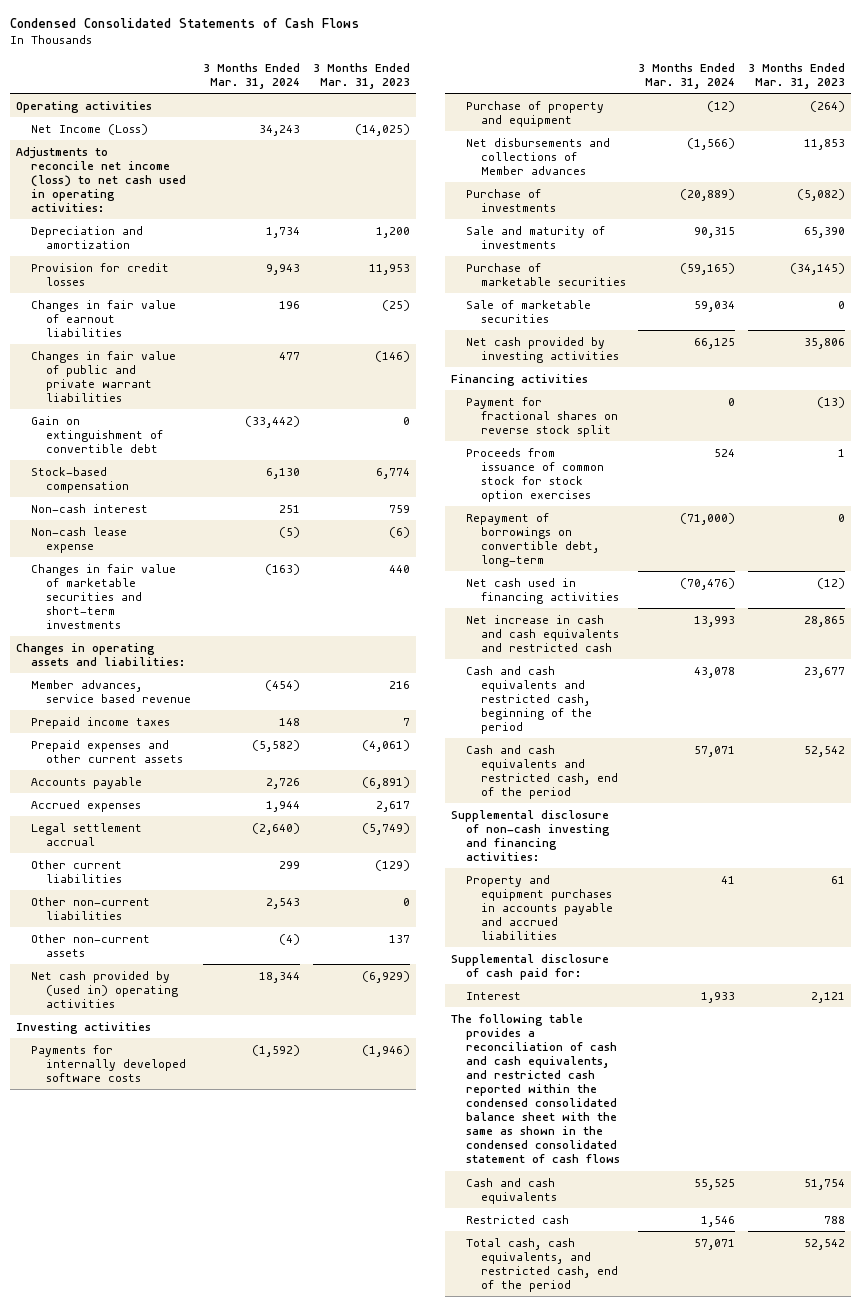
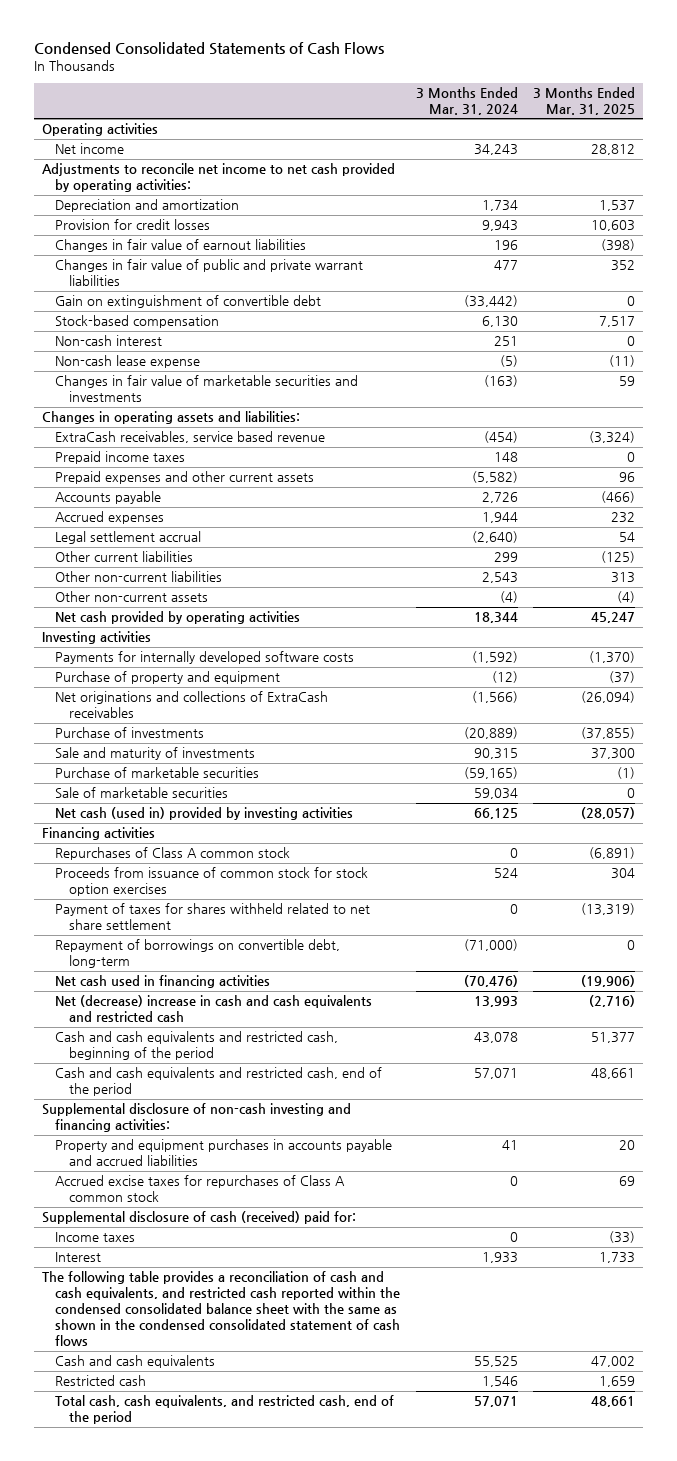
[312,62,410,89] 3 Months Ended Mar. 31, 2023 -> none
none -> [532,86,635,115] 3 Months Ended Mar. 31, 2025
[31,123,149,135] Net Income (Loss) -> [55,143,125,155] Net income
[16,146,187,212] Adjustments to reconcile net income (loss) to net cash used in operating activities: -> [41,163,395,193] Adjustments to reconcile net income to net cash provided by operating activities:
[31,563,177,629] Changes in fair value of marketable securities and short-term investments -> [55,375,359,403] Changes in fair value of marketable securities and investments
[31,679,191,703] Member advances, service based revenue -> [55,431,326,444] ExtraCash receivables, service based revenue
[31,970,178,1008] Net cash provided by (used in) operating activities -> [55,611,301,625] Net cash provided by operating activities
[466,137,611,175] Net disbursements and collections of Member advances -> [55,691,329,719] Net originations and collections of ExtraCash receivables
[466,336,620,363] Net cash provided by investing activities -> [55,807,354,821] Net cash (used in) provided by investing activities
[466,396,619,437] Payment for fractional shares on reverse stock split -> none
none -> [55,847,291,861] Repurchases of Class A common stock
none -> [55,903,371,931] Payment of taxes for shares withheld related to net share settlement
[466,614,620,652] Net increase in cash and cash equivalents and restricted cash -> [55,995,373,1023] Net (decrease) increase in cash and cash equivalents and restricted cash
none -> [55,1175,346,1203] Accrued excise taxes for repurchases of Class A common stock
[451,953,610,980] Supplemental disclosure of cash paid for: -> [41,1211,356,1225] Supplemental disclosure of cash (received) paid for:
none -> [55,1232,136,1243] Income taxes

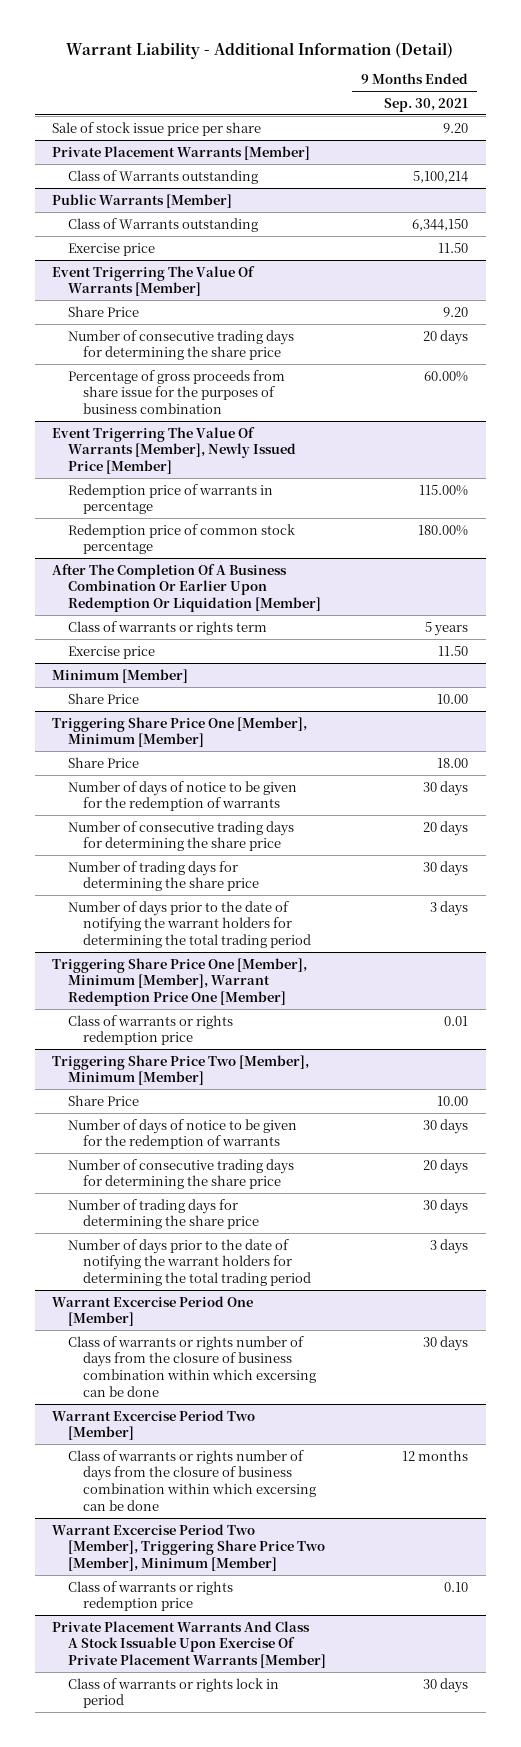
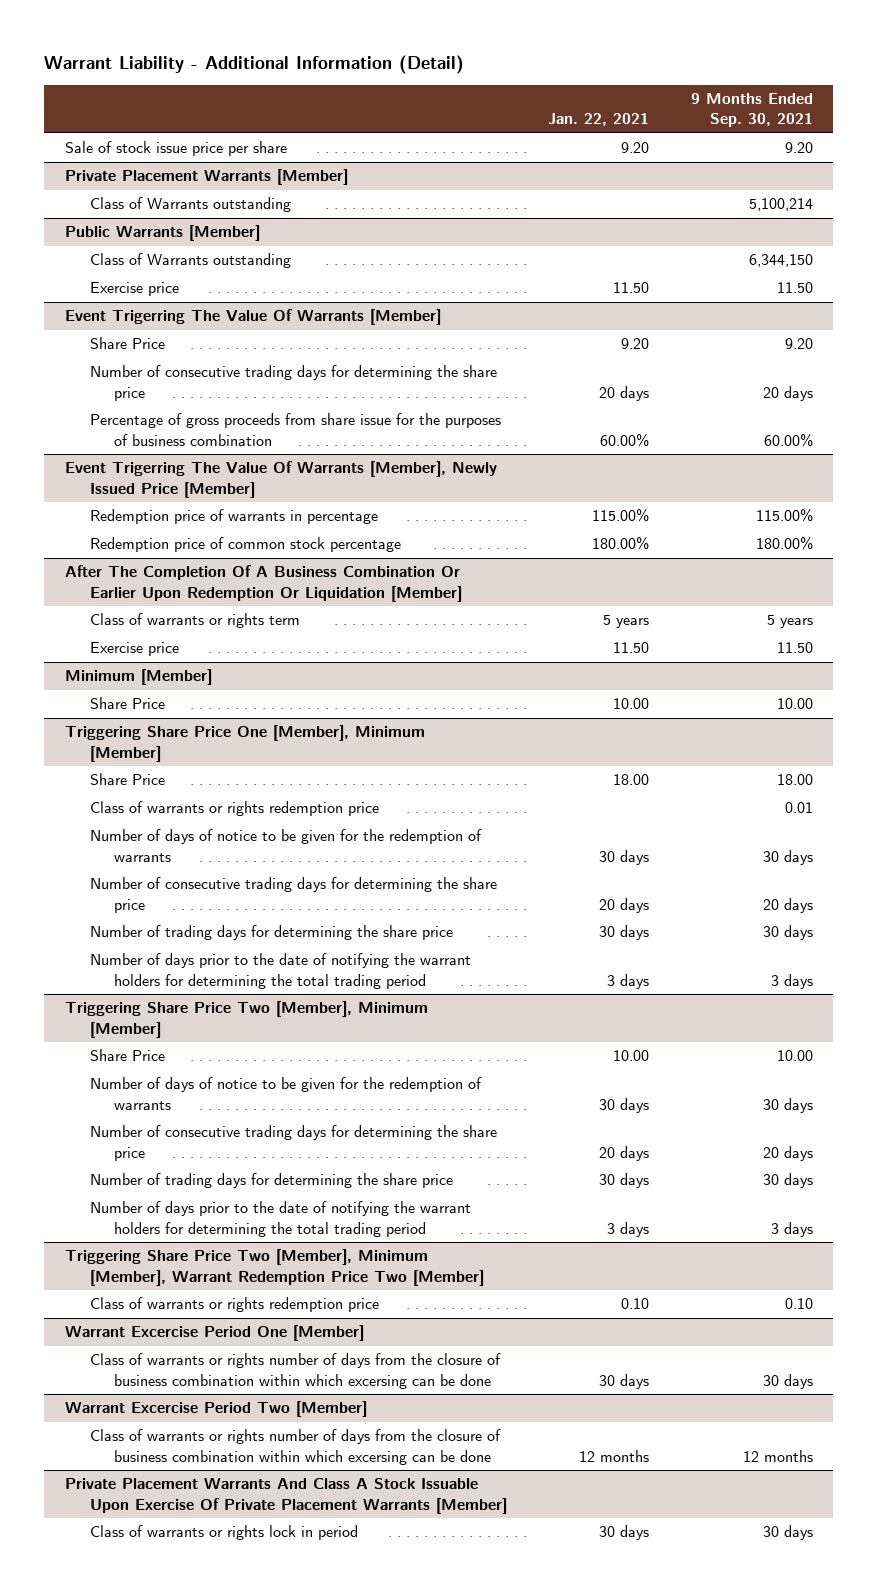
none -> [548,113,650,127] Jan. 22, 2021
none -> [89,801,379,817] Class of warrants or rights redemption price
[52,957,308,1006] Triggering Share Price One [Member], Minimum [Member], Warrant Redemption Price One [Member] -> none
[67,1014,233,1046] Class of warrants or rights redemption price -> none
none -> [65,1249,484,1286] Triggering Share Price Two [Member], Minimum [Member], Warrant Redemption Price Two [Member]
none -> [89,1297,379,1313] Class of warrants or rights redemption price
[52,1523,325,1571] Warrant Excercise Period Two [Member], Triggering Share Price Two [Member], Minimum [Member] -> none
[67,1580,233,1612] Class of warrants or rights redemption price -> none

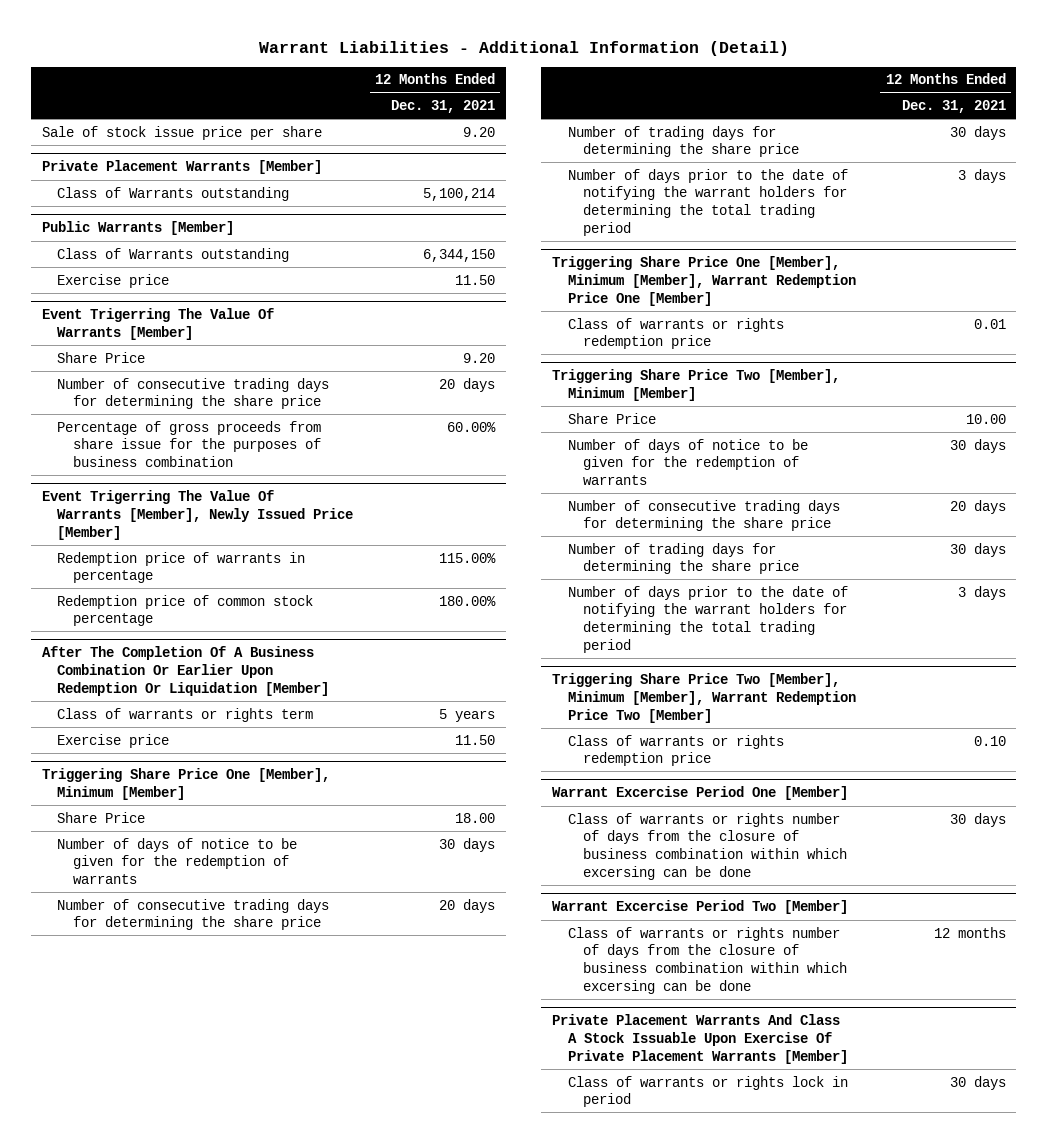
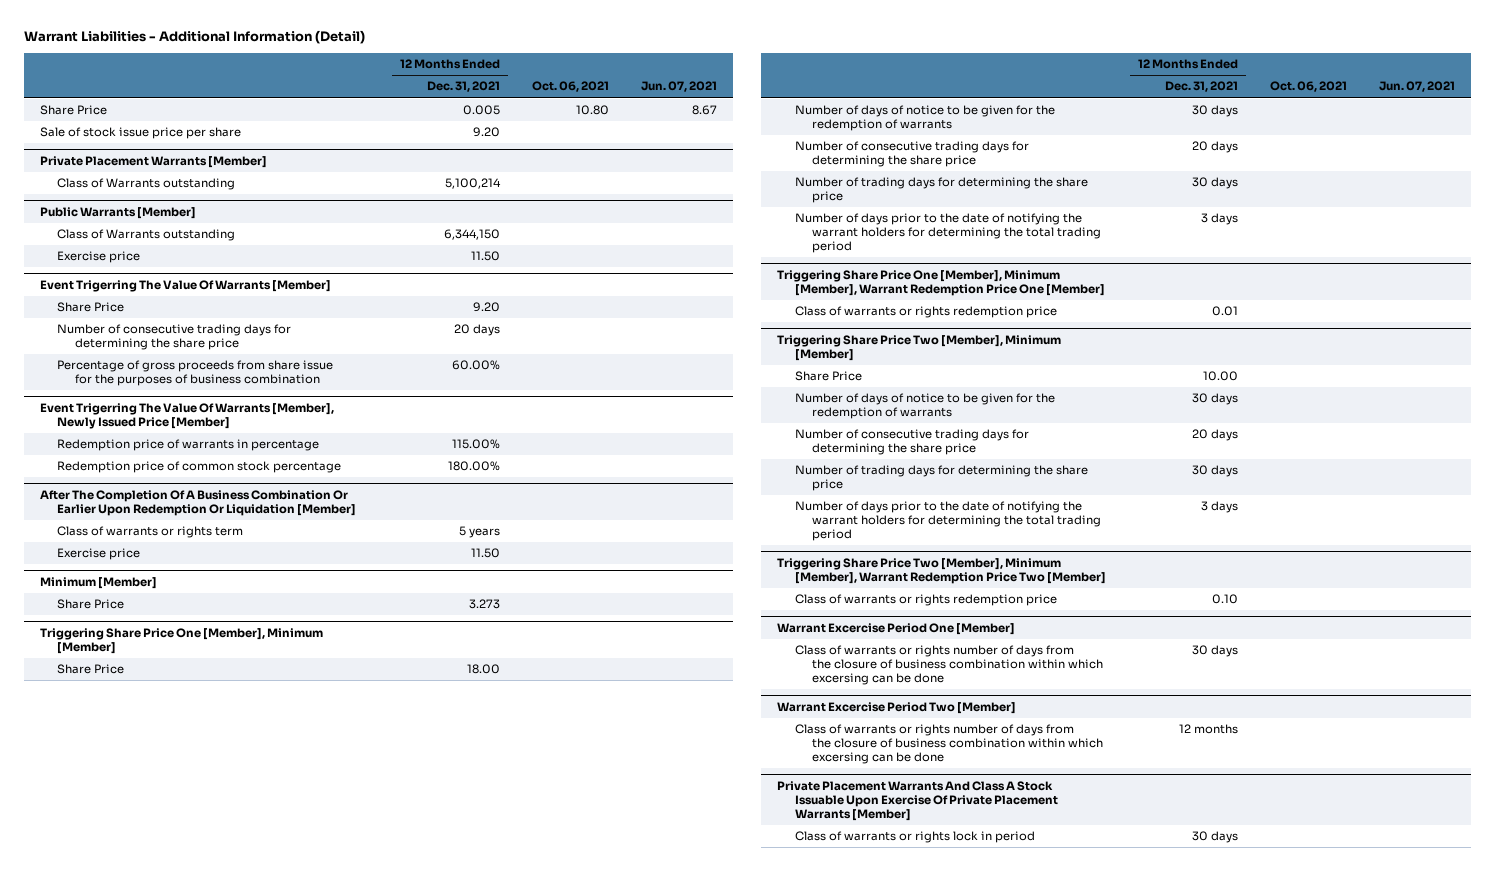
none -> [532,81,610,93] Oct. 06, 2021
none -> [641,81,718,93] Jun. 07, 2021
none -> [39,105,107,116] Share Price
none -> [39,577,157,590] Minimum [Member]
none -> [57,599,125,610] Share Price

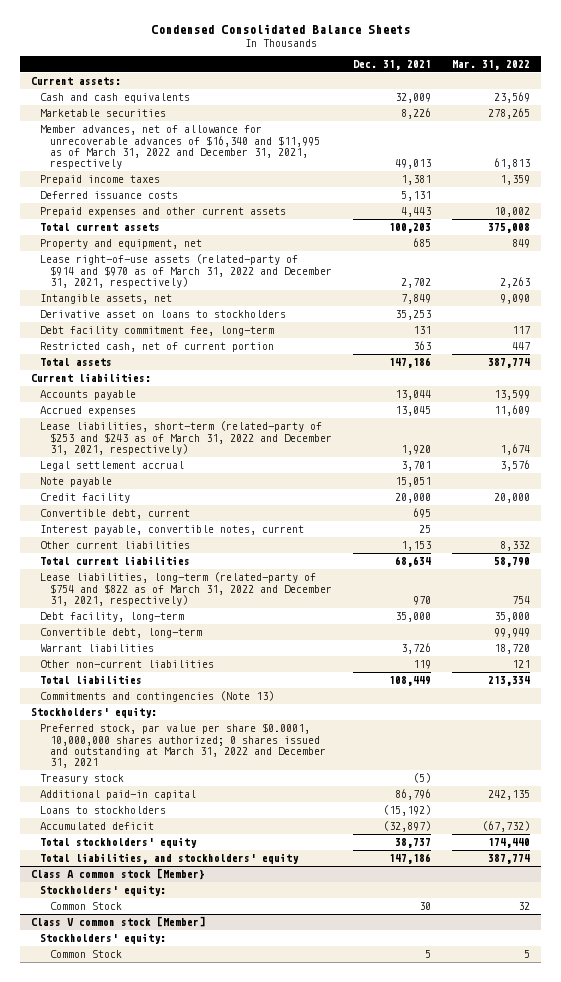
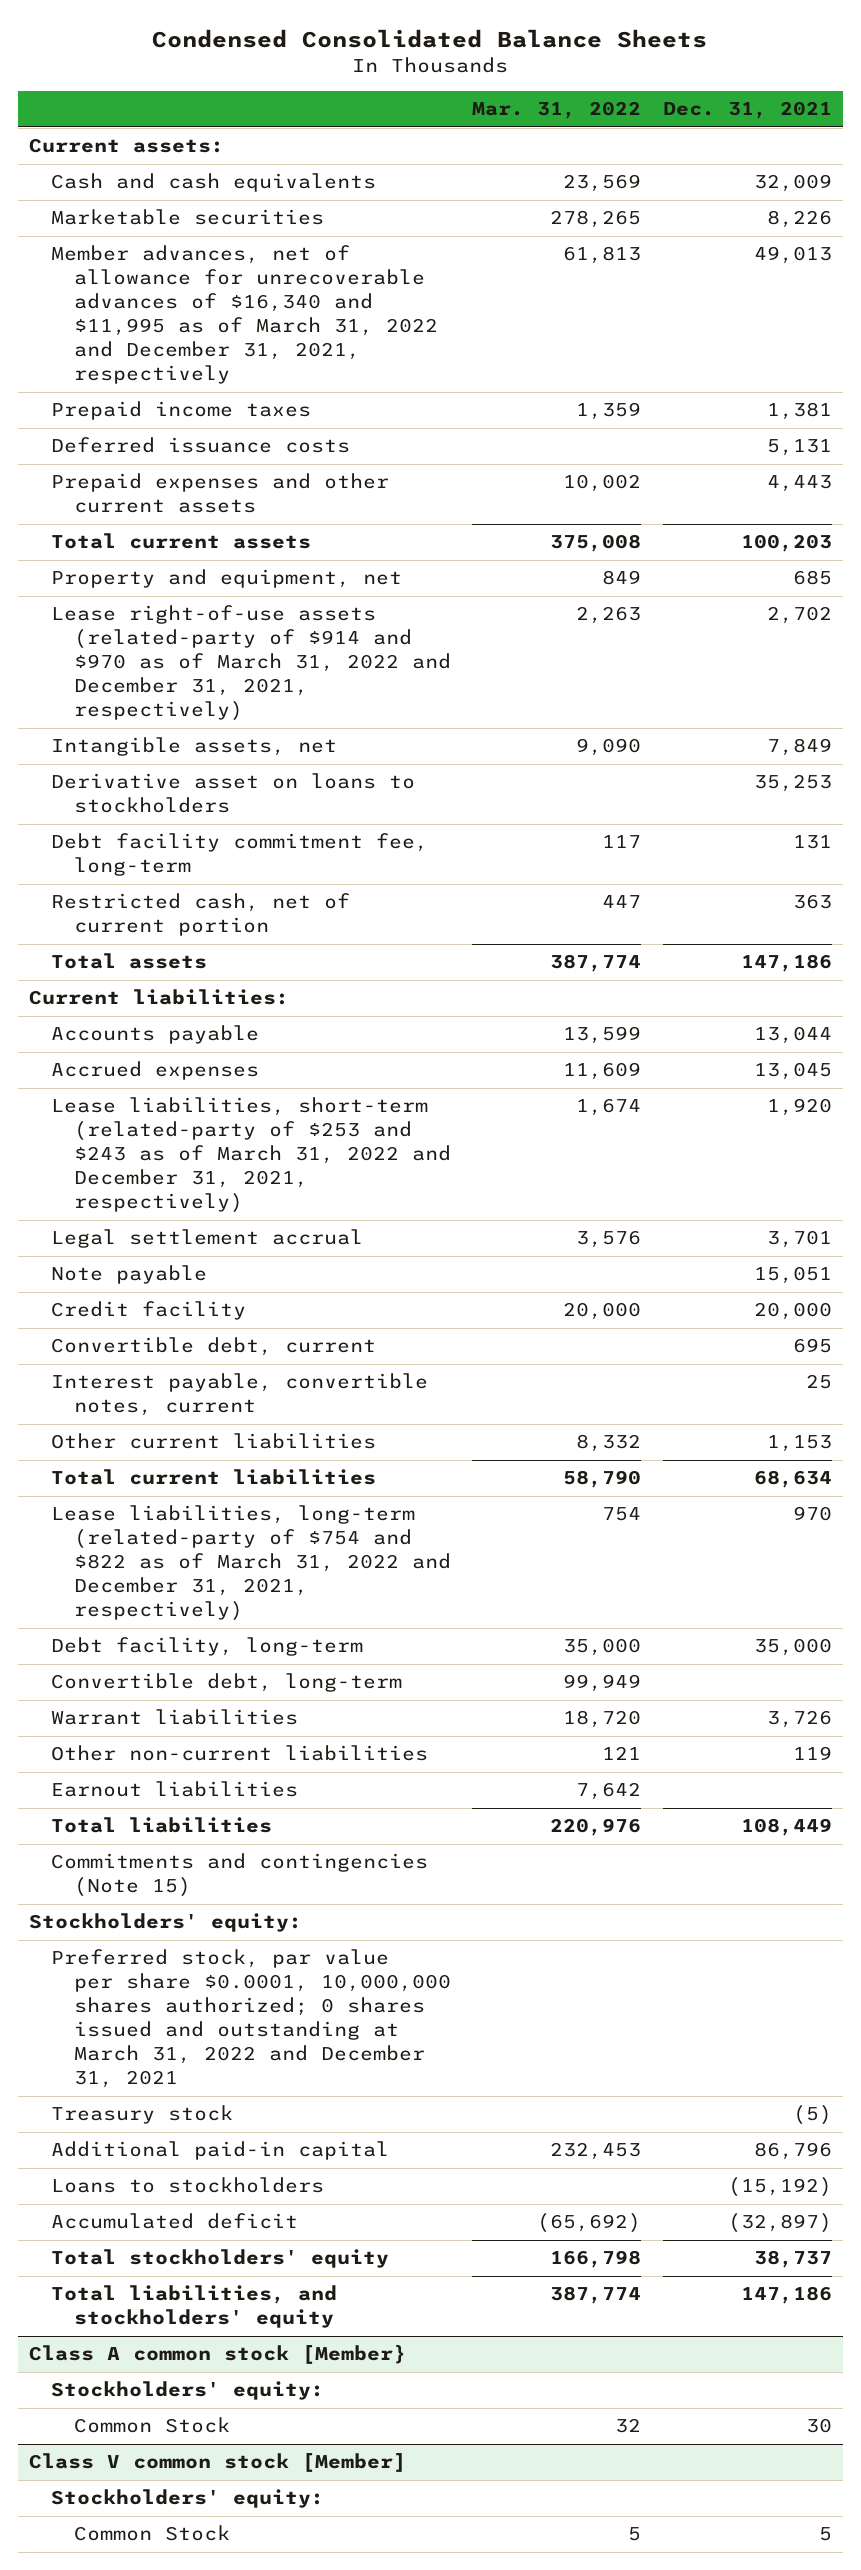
none -> [51,1781,299,1798] Earnout liabilities
[488,676,531,687] 213,334 -> [550,1818,642,1837] 220,976
[40,691,275,703] Commitments and contingencies (Note 13) -> [51,1853,429,1898] Commitments and contingencies (Note 15)
[488,790,531,801] 242,135 -> [550,2142,642,2161] 232,453
[482,821,531,833] (67,732) -> [537,2213,642,2234] (65,692)
[488,838,531,849] 174,440 -> [550,2250,642,2269] 166,798

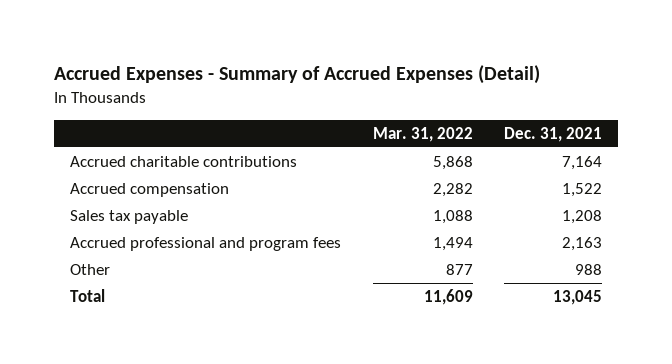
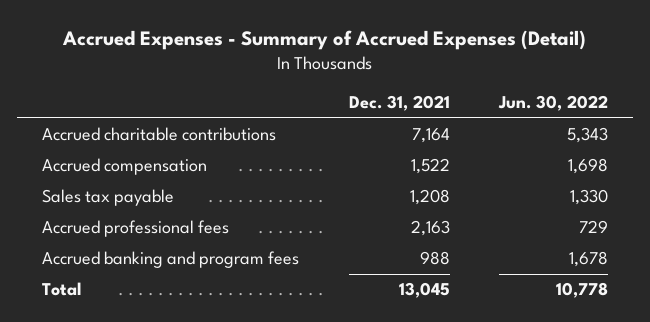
[372,126,473,142] Mar. 31, 2022 -> none
none -> [498,95,609,112] Jun. 30, 2022
[69,237,341,252] Accrued professional and program fees -> [42,220,230,238] Accrued professional fees
[69,264,110,276] Other -> [42,251,300,269] Accrued banking and program fees

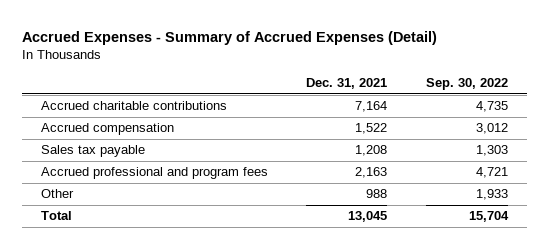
[498,95,609,112] Jun. 30, 2022 -> none
none -> [425,78,508,91] Sep. 30, 2022
[42,220,230,238] Accrued professional fees -> [41,167,269,180] Accrued professional and program fees
[42,251,300,269] Accrued banking and program fees -> [41,189,75,199] Other

